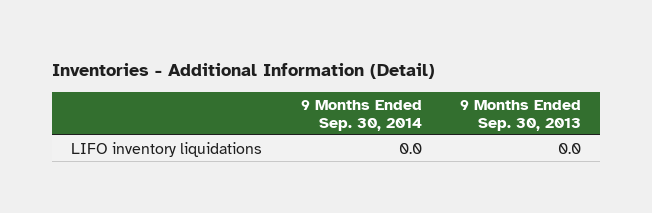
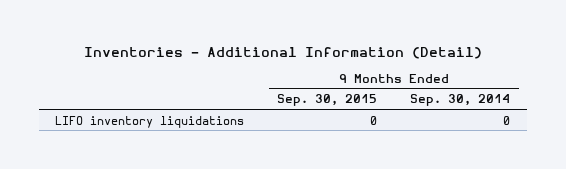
[459,99,581,131] 9 Months Ended Sep. 30, 2013 -> none
none -> [277,94,378,107] Sep. 30, 2015
[398,142,422,154] 0.0 -> [503,115,511,125] 0

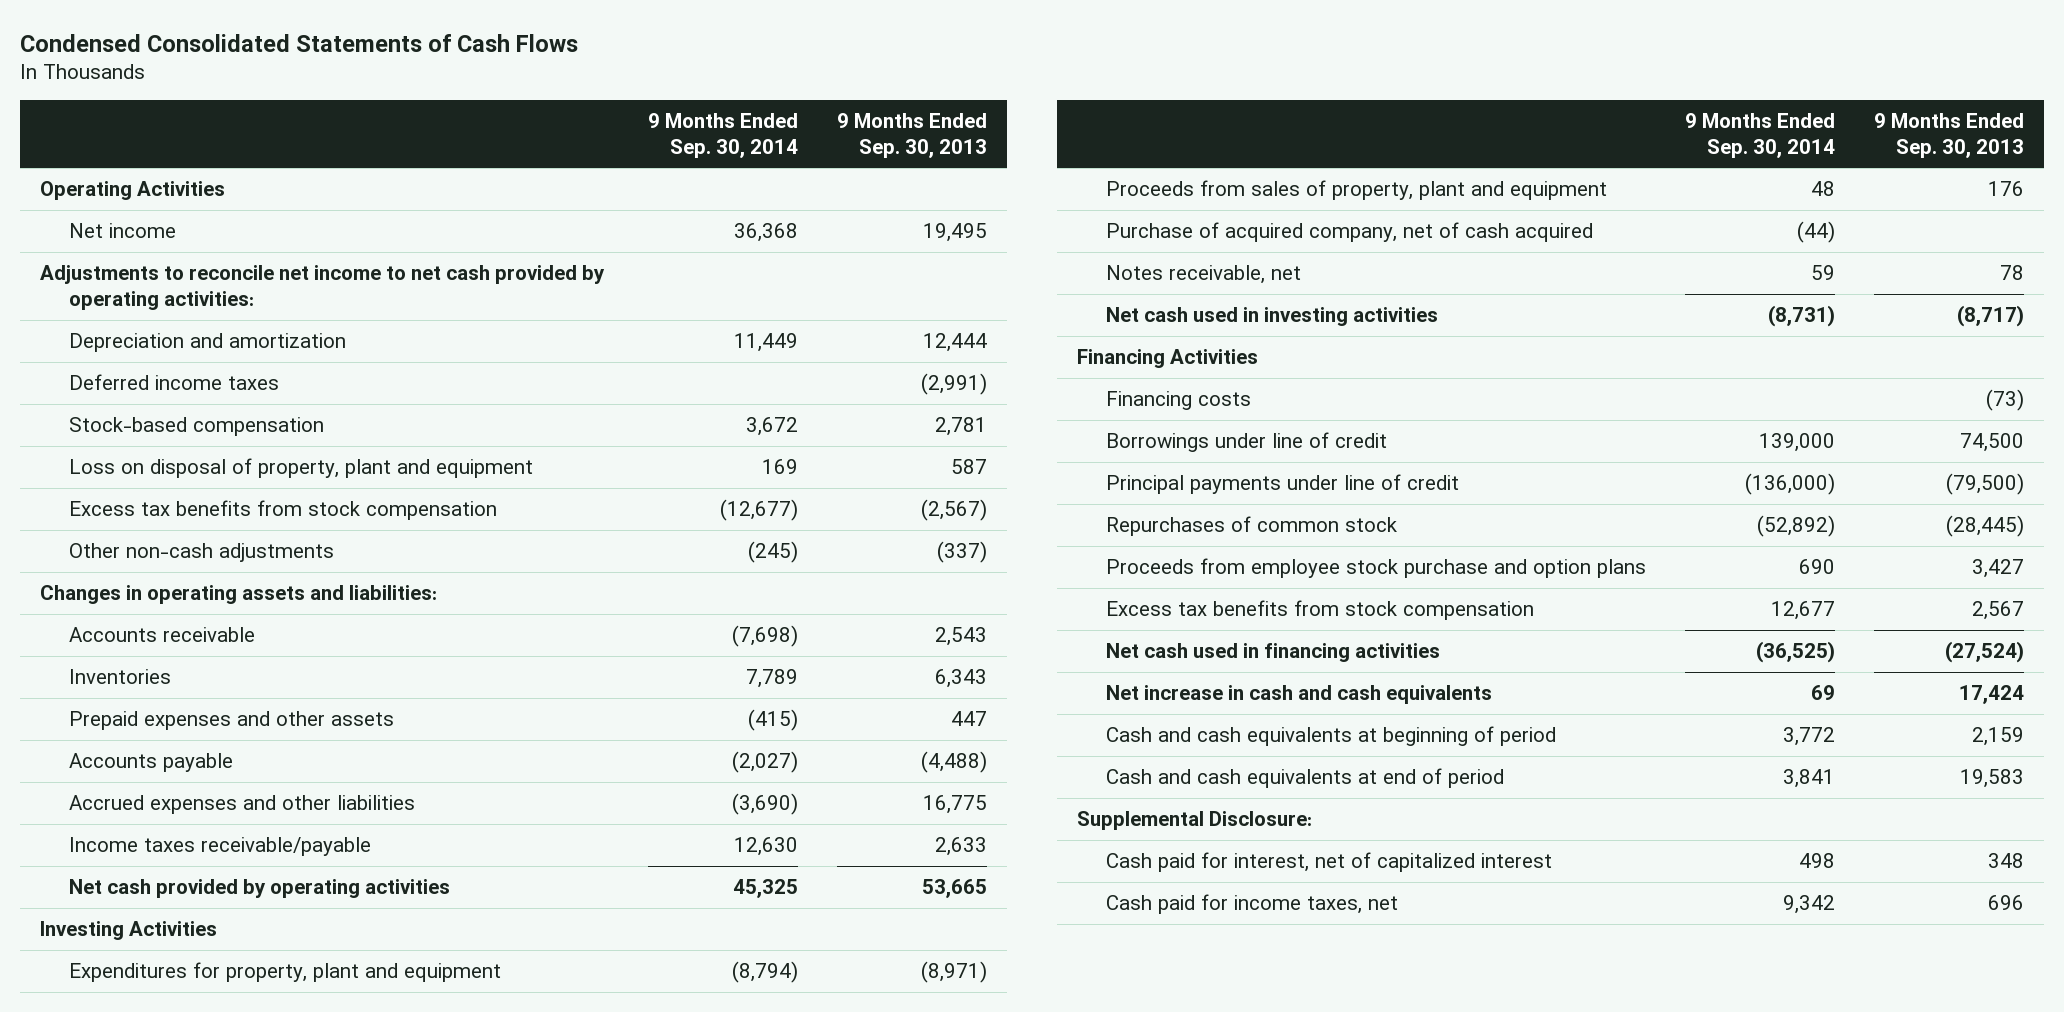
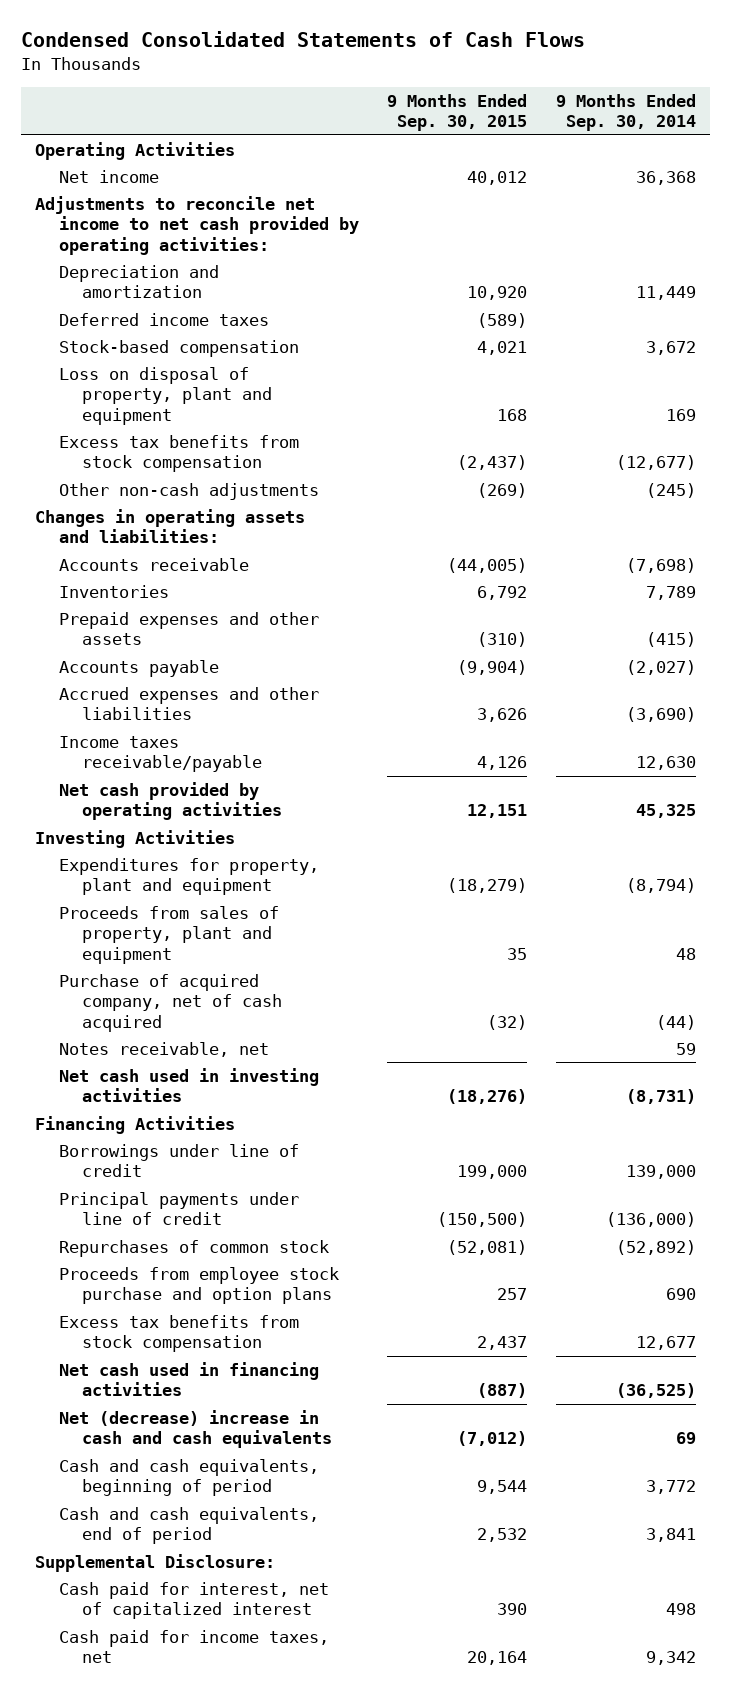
[836,112,987,158] 9 Months Ended Sep. 30, 2013 -> none
none -> [387,93,528,132] 9 Months Ended Sep. 30, 2015
[1105,391,1251,411] Financing costs -> none
[1105,685,1492,705] Net increase in cash and cash equivalents -> [58,1409,333,1449] Net (decrease) increase in cash and cash equivalents
[1105,726,1556,747] Cash and cash equivalents at beginning of period -> [58,1458,319,1497] Cash and cash equivalents, beginning of period
[1105,768,1504,789] Cash and cash equivalents at end of period -> [58,1506,319,1545] Cash and cash equivalents, end of period

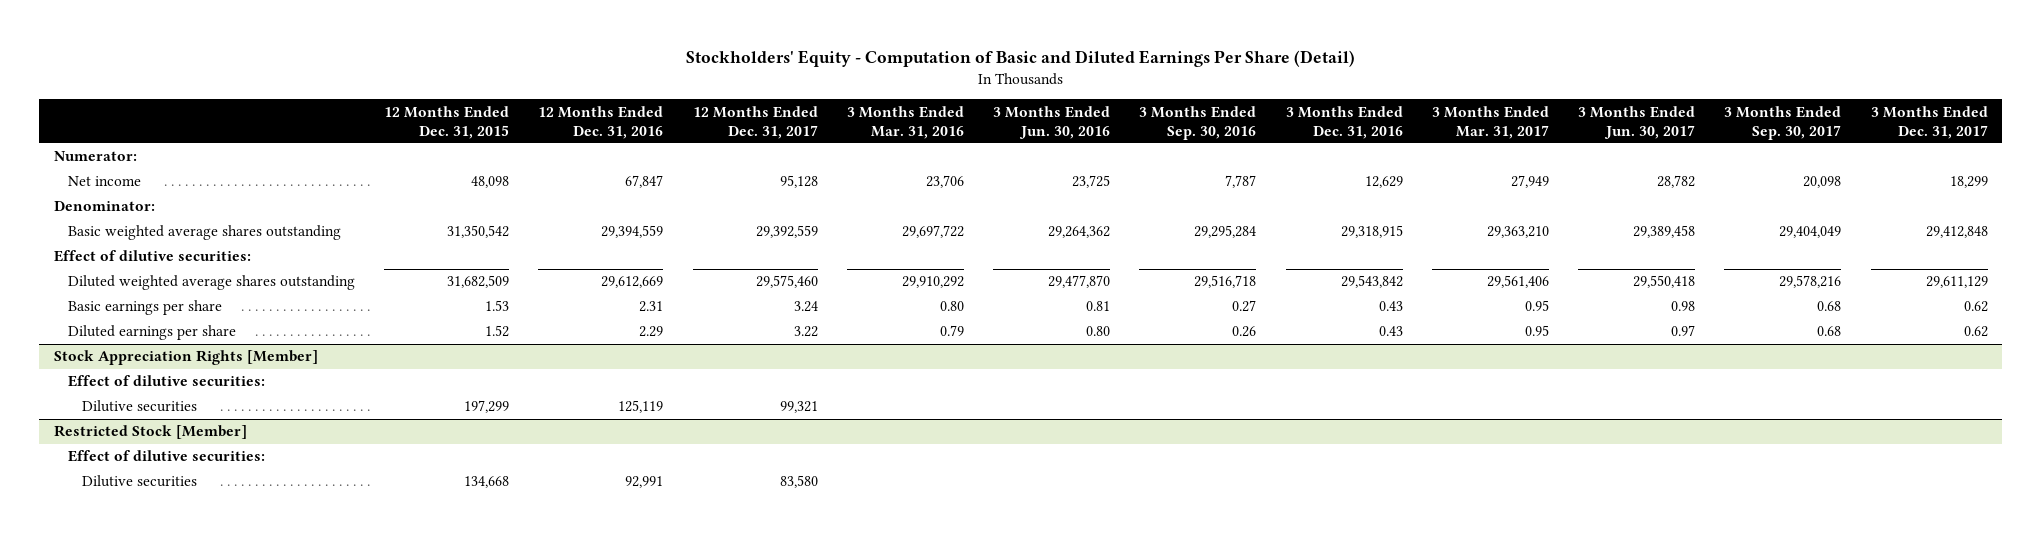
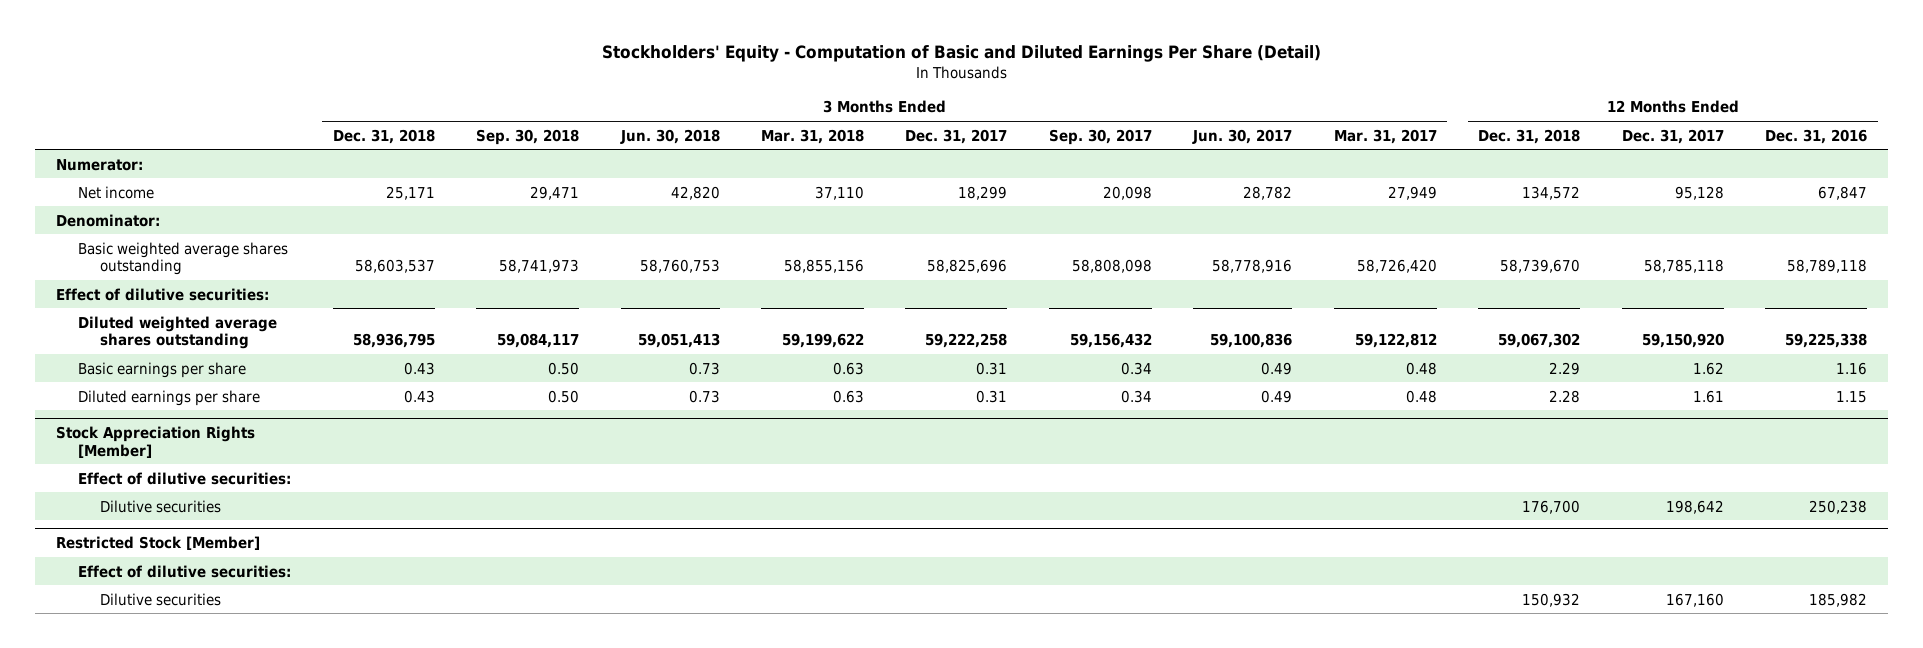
[384,105,510,139] 12 Months Ended Dec. 31, 2015 -> none
[846,105,964,139] 3 Months Ended Mar. 31, 2016 -> none
[993,105,1111,139] 3 Months Ended Jun. 30, 2016 -> none
[1139,105,1257,140] 3 Months Ended Sep. 30, 2016 -> none
[1285,105,1403,139] 3 Months Ended Dec. 31, 2016 -> none
none -> [332,128,435,144] Dec. 31, 2018
none -> [476,128,580,145] Sep. 30, 2018
none -> [619,128,720,144] Jun. 30, 2018
none -> [761,128,865,144] Mar. 31, 2018
none -> [1478,128,1581,144] Dec. 31, 2018
[601,225,664,239] 29,394,559 -> [1787,258,1868,273] 58,789,118
[755,225,818,239] 29,392,559 -> [1643,258,1724,273] 58,785,118
[1486,226,1549,239] 29,363,210 -> [1356,258,1437,273] 58,726,420
[1633,225,1696,239] 29,389,458 -> [1212,258,1293,273] 58,778,916
[1779,226,1842,239] 29,404,049 -> [1071,258,1152,273] 58,808,098
[1925,226,1988,239] 29,412,848 -> [927,258,1008,273] 58,825,696
[601,276,664,289] 29,612,669 -> [1785,332,1868,348] 59,225,338
[755,275,818,289] 29,575,460 -> [1641,332,1724,348] 59,150,920
[1486,275,1549,289] 29,561,406 -> [1354,332,1437,348] 59,122,812
[1633,275,1696,289] 29,550,418 -> [1210,332,1293,348] 59,100,836
[1779,275,1842,289] 29,578,216 -> [1069,332,1152,348] 59,156,432
[1925,276,1988,289] 29,611,129 -> [925,332,1008,348] 59,222,258
[639,301,664,313] 2.31 -> [1836,361,1868,375] 1.16
[793,301,818,313] 3.24 -> [1692,361,1724,375] 1.62
[1524,300,1549,312] 0.95 -> [1405,361,1437,375] 0.48
[1671,301,1696,312] 0.98 -> [1261,361,1293,375] 0.49
[1817,301,1842,312] 0.68 -> [1120,361,1152,375] 0.34
[1963,301,1988,313] 0.62 -> [976,361,1008,375] 0.31
[639,326,664,338] 2.29 -> [1836,390,1868,403] 1.15
[793,326,818,338] 3.22 -> [1692,389,1724,403] 1.61
[1524,325,1549,337] 0.95 -> [1405,389,1437,403] 0.48
[1671,325,1696,337] 0.97 -> [1261,389,1293,403] 0.49
[1817,326,1842,337] 0.68 -> [1120,389,1152,403] 0.34
[1963,326,1988,338] 0.62 -> [976,389,1008,403] 0.31
[618,400,664,414] 125,119 -> [1809,499,1868,514] 250,238
[779,401,818,414] 99,321 -> [1665,499,1724,514] 198,642
[625,476,664,489] 92,991 -> [1809,592,1868,607] 185,982
[779,475,818,489] 83,580 -> [1665,592,1724,607] 167,160

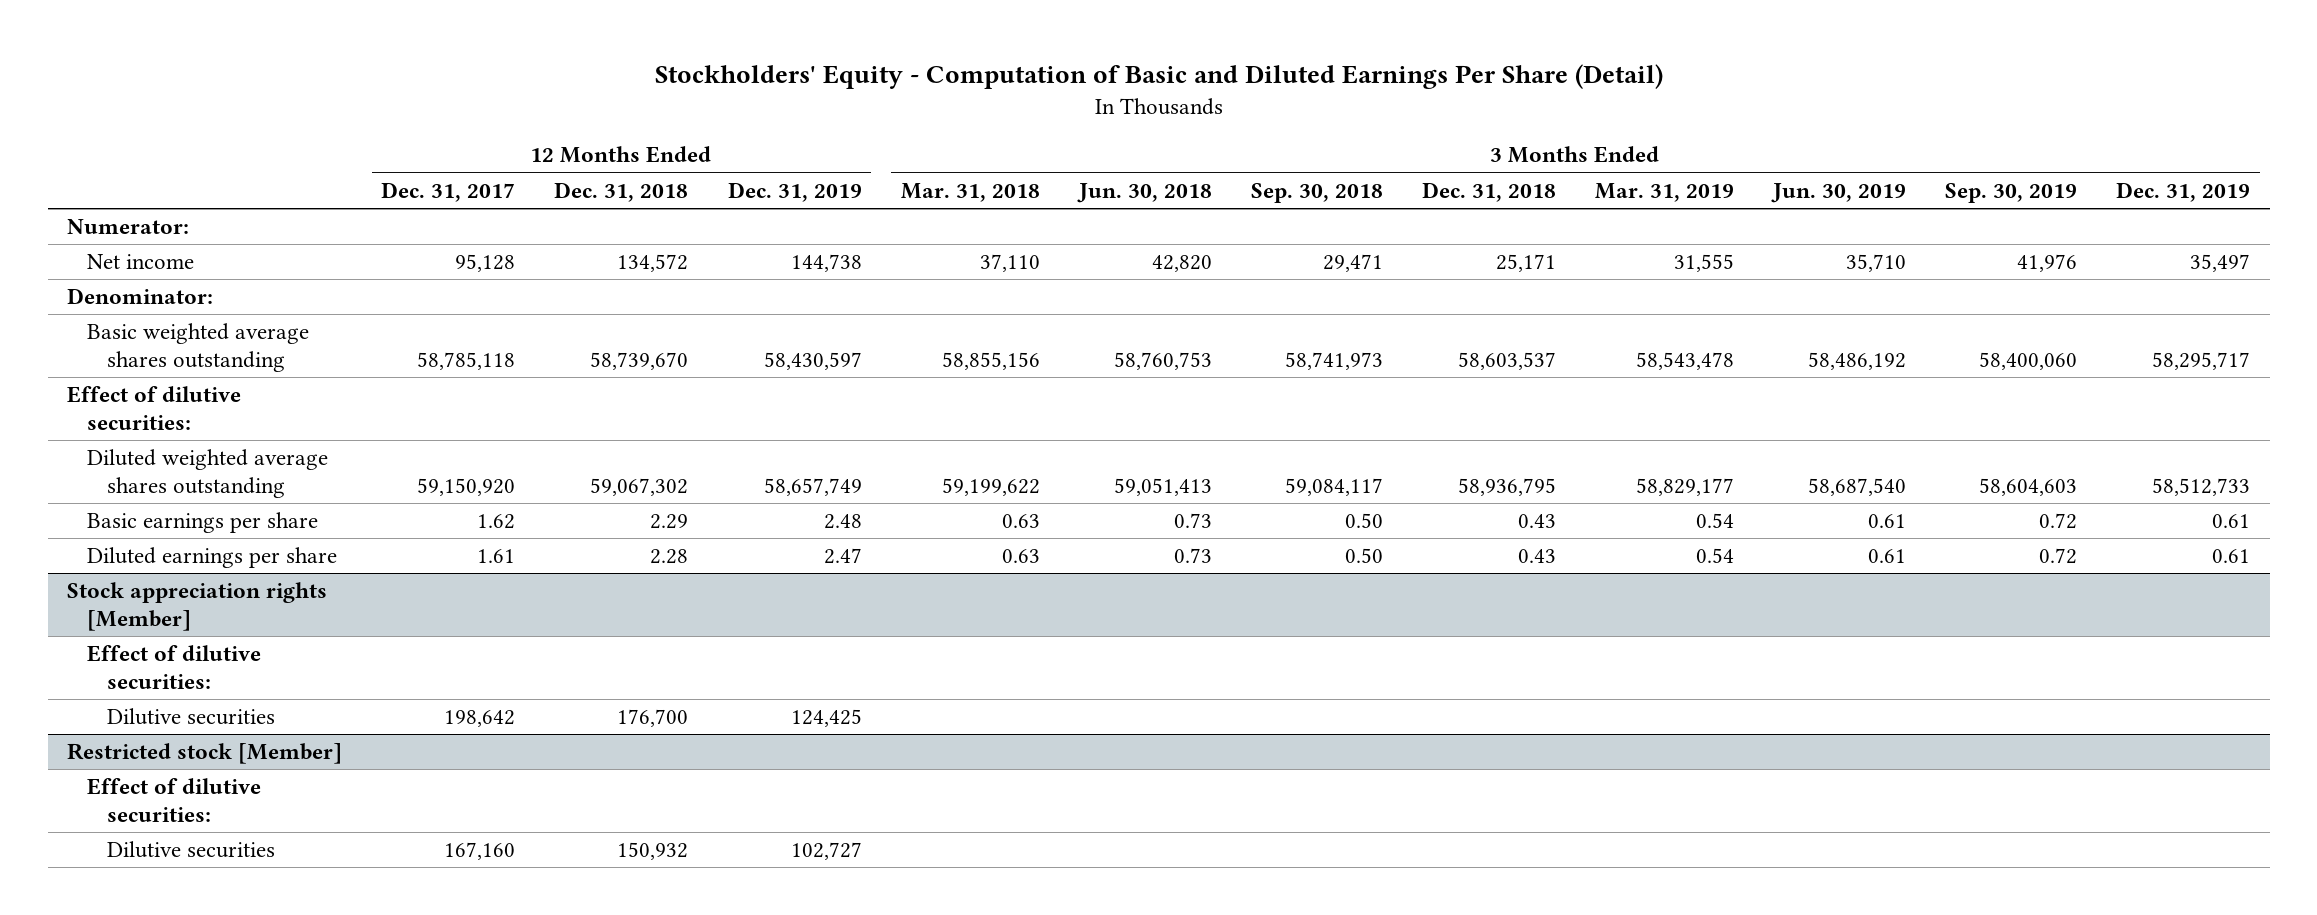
[905,128,1008,144] Dec. 31, 2017 -> none
[1048,128,1152,145] Sep. 30, 2017 -> none
[1192,128,1293,144] Jun. 30, 2017 -> none
[1333,128,1437,144] Mar. 31, 2017 -> none
[1765,128,1868,144] Dec. 31, 2016 -> none
none -> [727,181,862,202] Dec. 31, 2019
none -> [1594,182,1734,202] Mar. 31, 2019
none -> [1771,182,1907,203] Jun. 30, 2019
none -> [1945,182,2078,203] Sep. 30, 2019
none -> [2116,181,2251,202] Dec. 31, 2019
[55,426,255,458] Stock Appreciation Rights [Member] -> [67,582,328,631] Stock appreciation rights [Member]
[55,536,260,551] Restricted Stock [Member] -> [67,743,343,765] Restricted stock [Member]

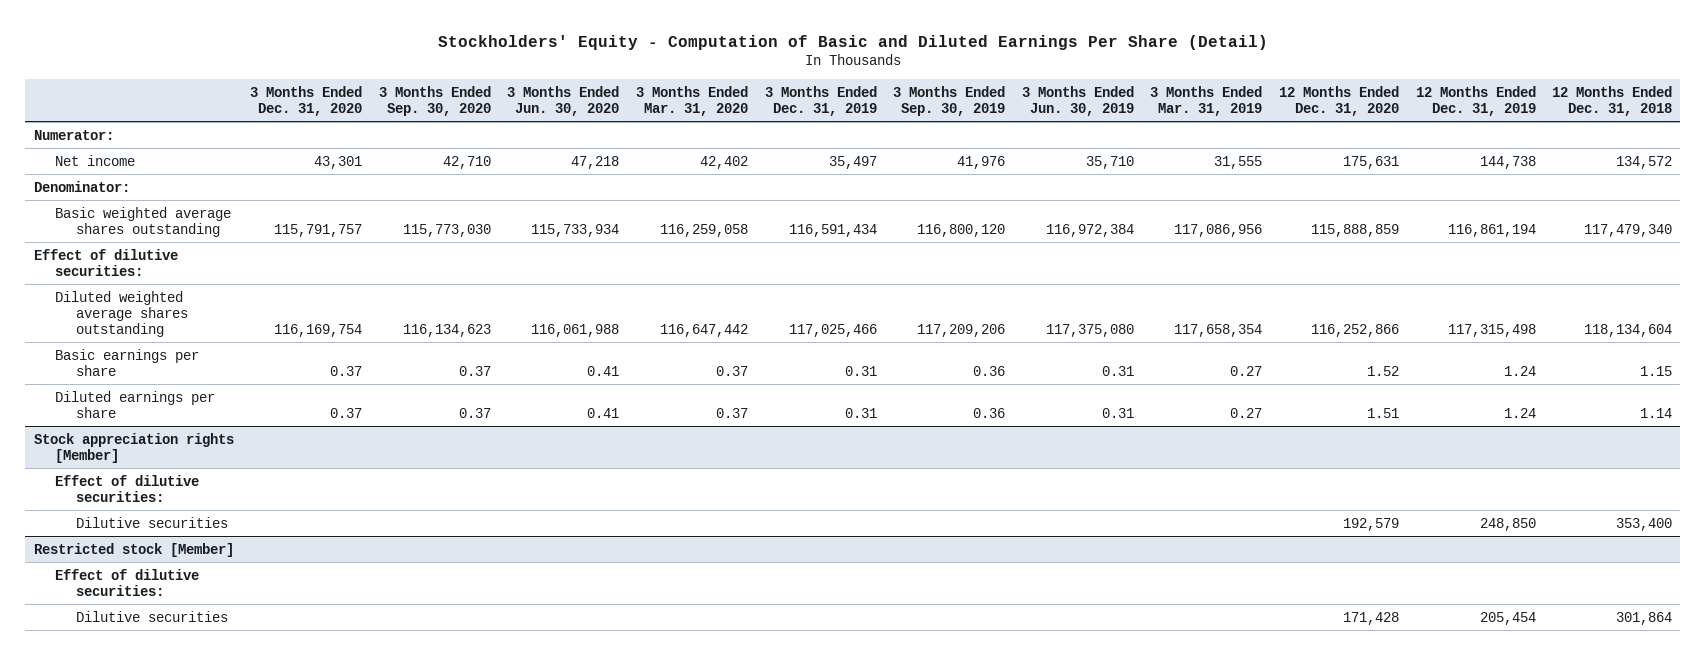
[381,181,516,202] Dec. 31, 2017 -> none
[900,182,1040,202] Mar. 31, 2018 -> none
[1076,182,1212,203] Jun. 30, 2018 -> none
[1250,182,1383,203] Sep. 30, 2018 -> none
[1421,181,1556,202] Dec. 31, 2018 -> none
none -> [250,85,363,116] 3 Months Ended Dec. 31, 2020
none -> [378,85,491,116] 3 Months Ended Sep. 30, 2020
none -> [507,85,620,116] 3 Months Ended Jun. 30, 2020
none -> [635,85,748,116] 3 Months Ended Mar. 31, 2020
none -> [1278,85,1399,116] 12 Months Ended Dec. 31, 2020
[590,351,689,370] 58,739,670 -> [1584,223,1673,237] 117,479,340
[763,351,862,370] 58,430,597 -> [1447,223,1536,237] 116,861,194
[1635,351,1734,370] 58,543,478 -> [1174,223,1263,237] 117,086,956
[1808,351,1907,370] 58,486,192 -> [1045,223,1134,237] 116,972,384
[1979,351,2078,370] 58,400,060 -> [917,223,1006,237] 116,800,120
[2152,351,2251,370] 58,295,717 -> [788,223,877,237] 116,591,434
[590,477,689,496] 59,067,302 -> [1584,323,1673,337] 118,134,604
[763,477,862,496] 58,657,749 -> [1447,323,1536,337] 117,315,498
[1635,477,1734,496] 58,829,177 -> [1174,323,1263,337] 117,658,354
[1808,477,1907,496] 58,687,540 -> [1045,323,1134,337] 117,375,080
[1979,477,2078,496] 58,604,603 -> [917,323,1006,337] 117,209,206
[2152,477,2251,496] 58,512,733 -> [788,323,877,337] 117,025,466
[650,514,689,530] 2.29 -> [1640,365,1673,376] 1.15
[823,514,862,530] 2.48 -> [1503,365,1536,376] 1.24
[1695,513,1734,529] 0.54 -> [1230,365,1263,376] 0.27
[1868,514,1907,529] 0.61 -> [1101,365,1134,376] 0.31
[2039,513,2078,530] 0.72 -> [973,365,1006,376] 0.36
[2212,514,2251,529] 0.61 -> [844,365,877,376] 0.31
[650,549,689,565] 2.28 -> [1640,407,1673,418] 1.14
[823,548,862,565] 2.47 -> [1503,407,1536,418] 1.24
[1695,548,1734,564] 0.54 -> [1230,407,1263,418] 0.27
[1868,549,1907,564] 0.61 -> [1101,407,1134,418] 0.31
[2039,548,2078,565] 0.72 -> [973,407,1006,418] 0.36
[2212,549,2251,564] 0.61 -> [844,407,877,418] 0.31
[617,709,689,728] 176,700 -> [1616,517,1673,531] 353,400
[790,709,862,728] 124,425 -> [1479,517,1536,531] 248,850
[617,842,689,861] 150,932 -> [1616,611,1673,625] 301,864
[790,842,862,861] 102,727 -> [1479,611,1536,625] 205,454

